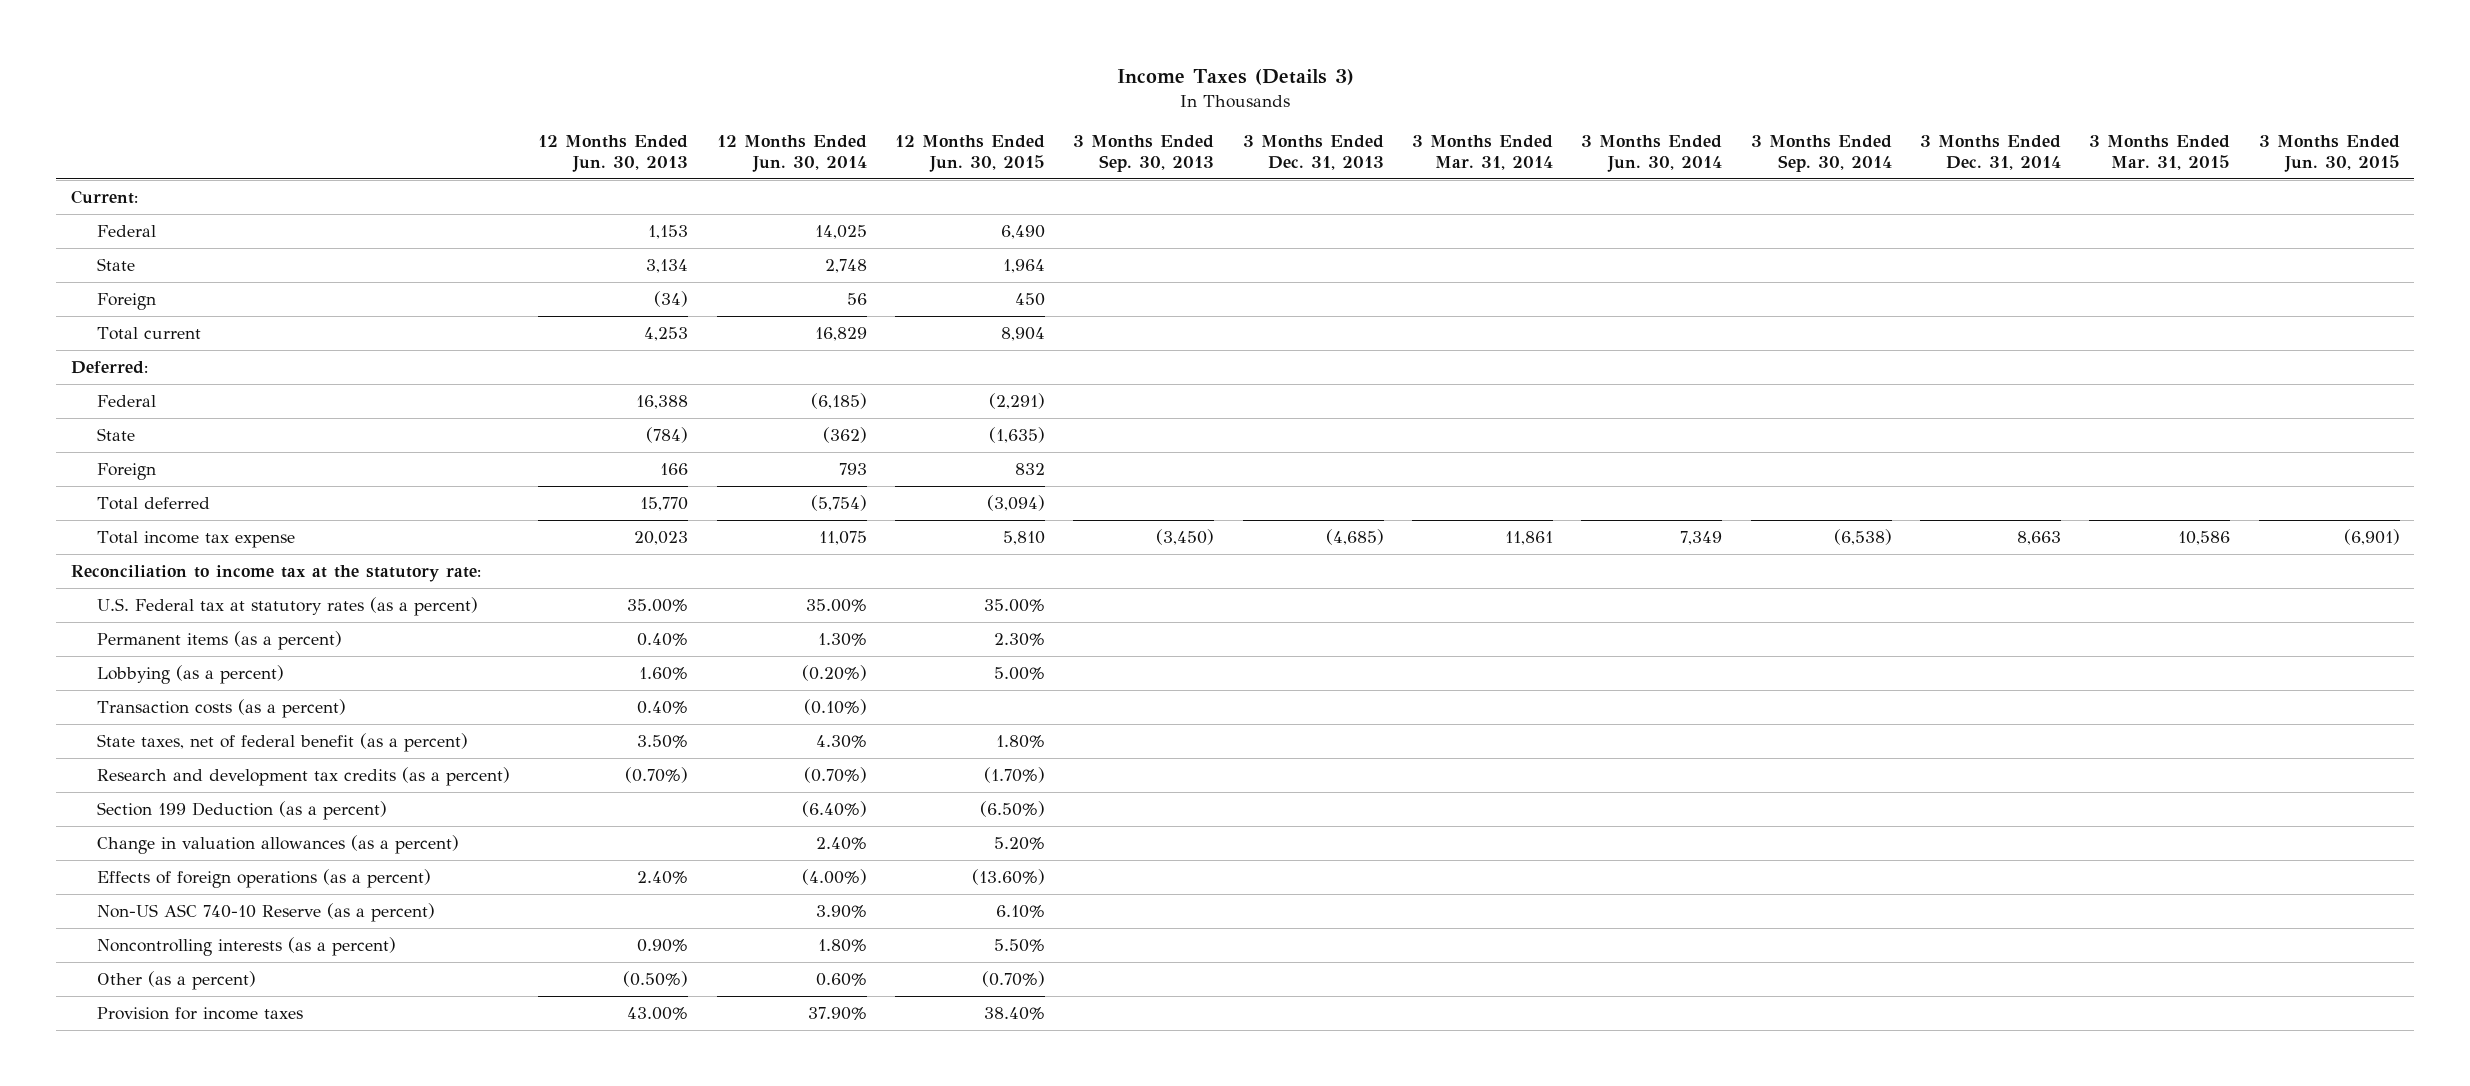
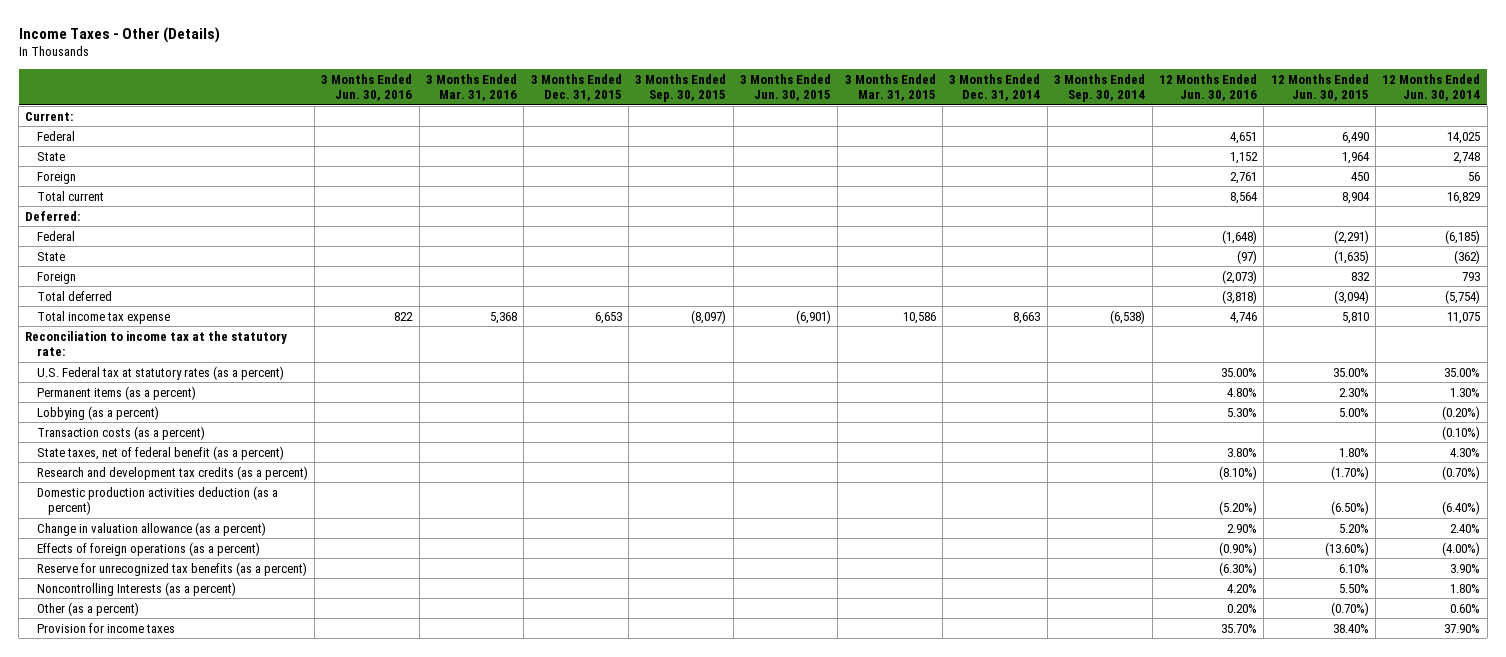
[1117,69,1355,86] Income Taxes (Details 3) -> [18,26,220,43] Income Taxes - Other (Details)
[538,134,689,173] 12 Months Ended Jun. 30, 2013 -> none
[1073,134,1215,173] 3 Months Ended Sep. 30, 2013 -> none
[1242,134,1384,171] 3 Months Ended Dec. 31, 2013 -> none
[1412,134,1554,171] 3 Months Ended Mar. 31, 2014 -> none
[1581,134,1723,173] 3 Months Ended Jun. 30, 2014 -> none
none -> [321,73,413,102] 3 Months Ended Jun. 30, 2016
none -> [425,73,517,102] 3 Months Ended Mar. 31, 2016
none -> [530,73,622,102] 3 Months Ended Dec. 31, 2015
none -> [635,73,727,103] 3 Months Ended Sep. 30, 2015
none -> [1158,73,1257,102] 12 Months Ended Jun. 30, 2016
[97,800,388,820] Section 199 Deduction (as a percent) -> [36,485,278,516] Domestic production activities deduction (as a percent)
[97,834,460,854] Change in valuation allowances (as a percent) -> [36,521,266,536] Change in valuation allowance (as a percent)
[97,902,436,922] Non-US ASC 740-10 Reserve (as a percent) -> [36,561,307,576] Reserve for unrecognized tax benefits (as a percent)
[97,936,397,956] Noncontrolling interests (as a percent) -> [36,581,236,596] Noncontrolling Interests (as a percent)

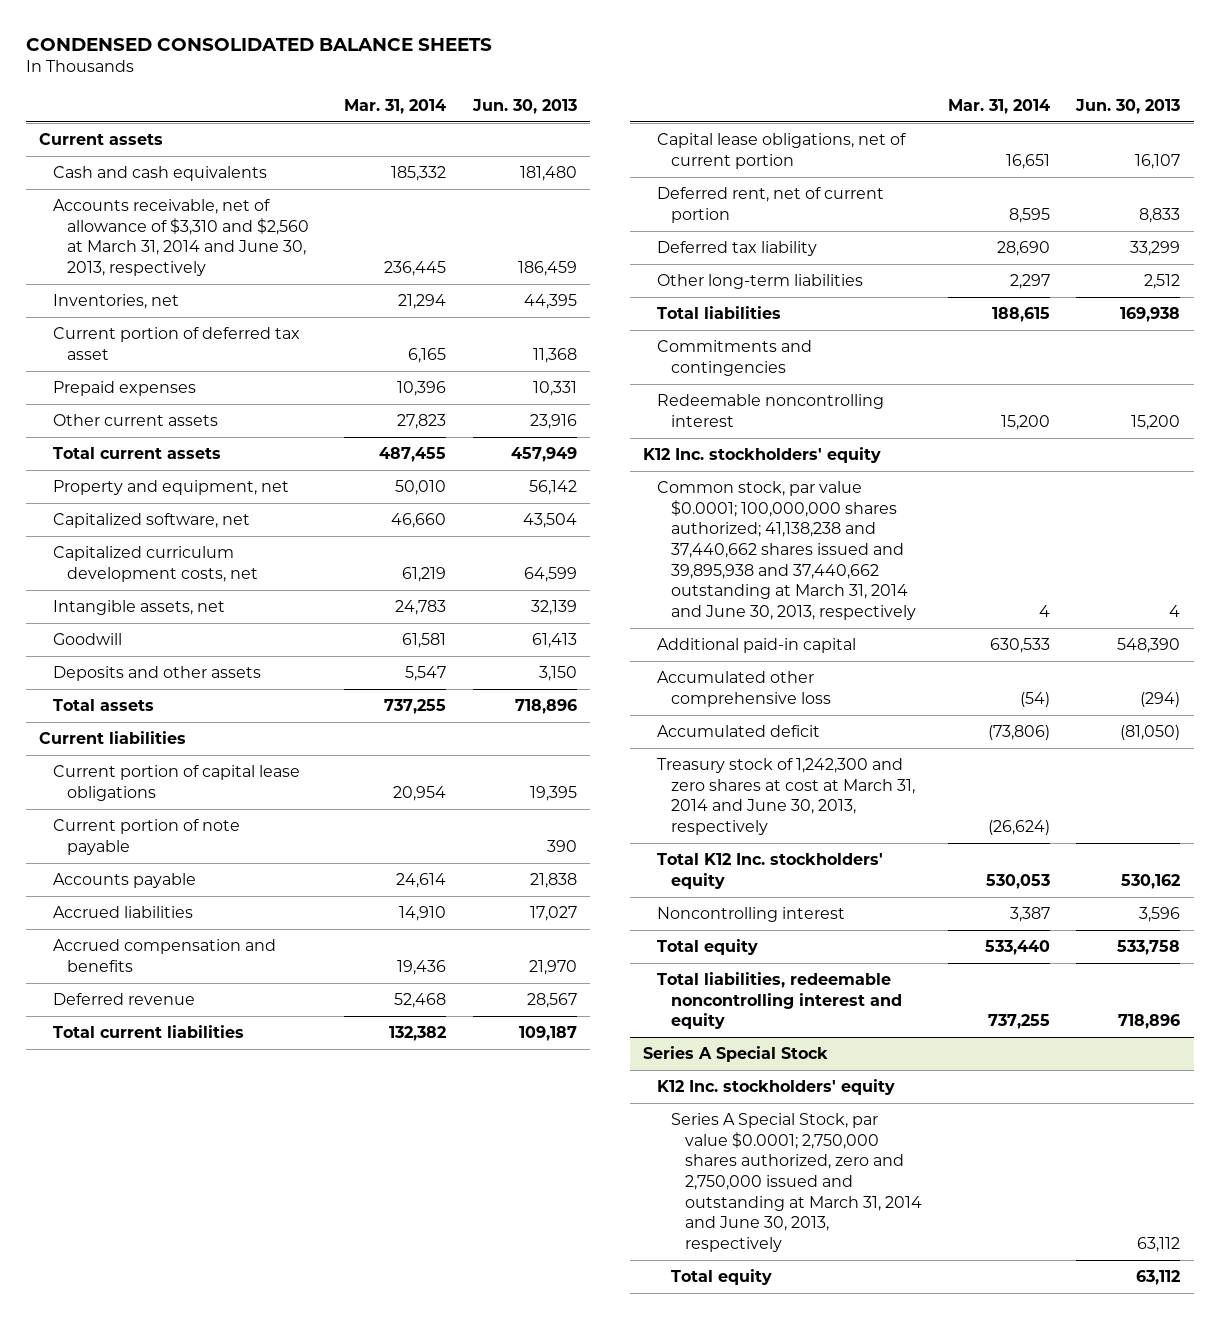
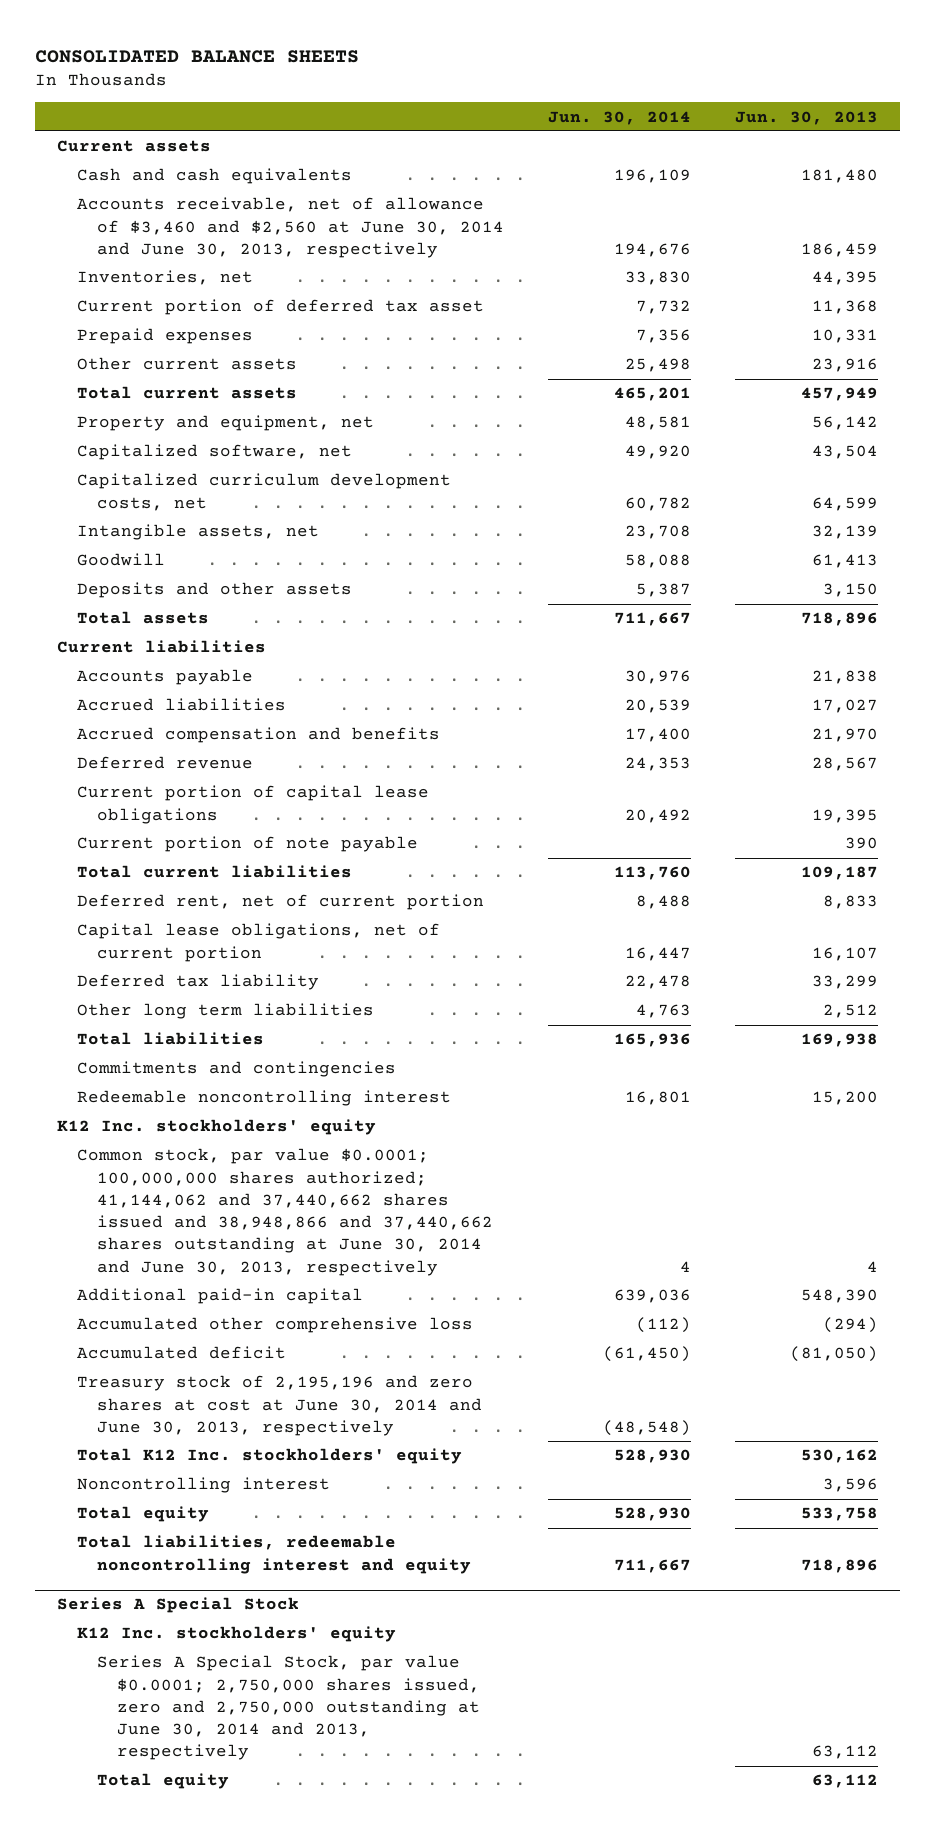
[26,37,493,51] CONDENSED CONSOLIDATED BALANCE SHEETS -> [34,49,359,63] CONSOLIDATED BALANCE SHEETS
[344,98,447,114] Mar. 31, 2014 -> none
none -> [547,110,691,125] Jun. 30, 2014
[53,199,310,276] Accounts receivable, net of allowance of $3,310 and $2,560 at March 31, 2014 and June 30, 2013, respectively -> [76,197,504,258] Accounts receivable, net of allowance of $3,460 and $2,560 at June 30, 2014 and June 30, 2013, respectively
[53,765,301,801] Current portion of capital lease obligations -> [76,785,429,824] Current portion of capital lease obligations
[53,819,241,855] Current portion of note payable -> [76,836,418,853] Current portion of note payable
[656,133,906,169] Capital lease obligations, net of current portion -> [76,923,440,962] Capital lease obligations, net of current portion
[656,274,863,290] Other long-term liabilities -> [76,1003,374,1020] Other long term liabilities
[656,481,916,620] Common stock, par value $0.0001; 100,000,000 shares authorized; 41,138,238 and 37,440,662 shares issued and 39,895,938 and 37,440,662 outstanding at March 31, 2014 and June 30, 2013, respectively -> [76,1148,493,1276] Common stock, par value $0.0001; 100,000,000 shares authorized; 41,144,062 and 37,440,662 shares issued and 38,948,866 and 37,440,662 shares outstanding at June 30, 2014 and June 30, 2013, respectively
[656,758,915,835] Treasury stock of 1,242,300 and zero shares at cost at March 31, 2014 and June 30, 2013, respectively -> [76,1375,482,1436] Treasury stock of 2,195,196 and zero shares at cost at June 30, 2014 and June 30, 2013, respectively
[670,1113,922,1252] Series A Special Stock, par value $0.0001; 2,750,000 shares authorized, zero and 2,750,000 issued and outstanding at March 31, 2014 and June 30, 2013, respectively -> [96,1655,480,1761] Series A Special Stock, par value $0.0001; 2,750,000 shares issued, zero and 2,750,000 outstanding at June 30, 2014 and 2013, respectively

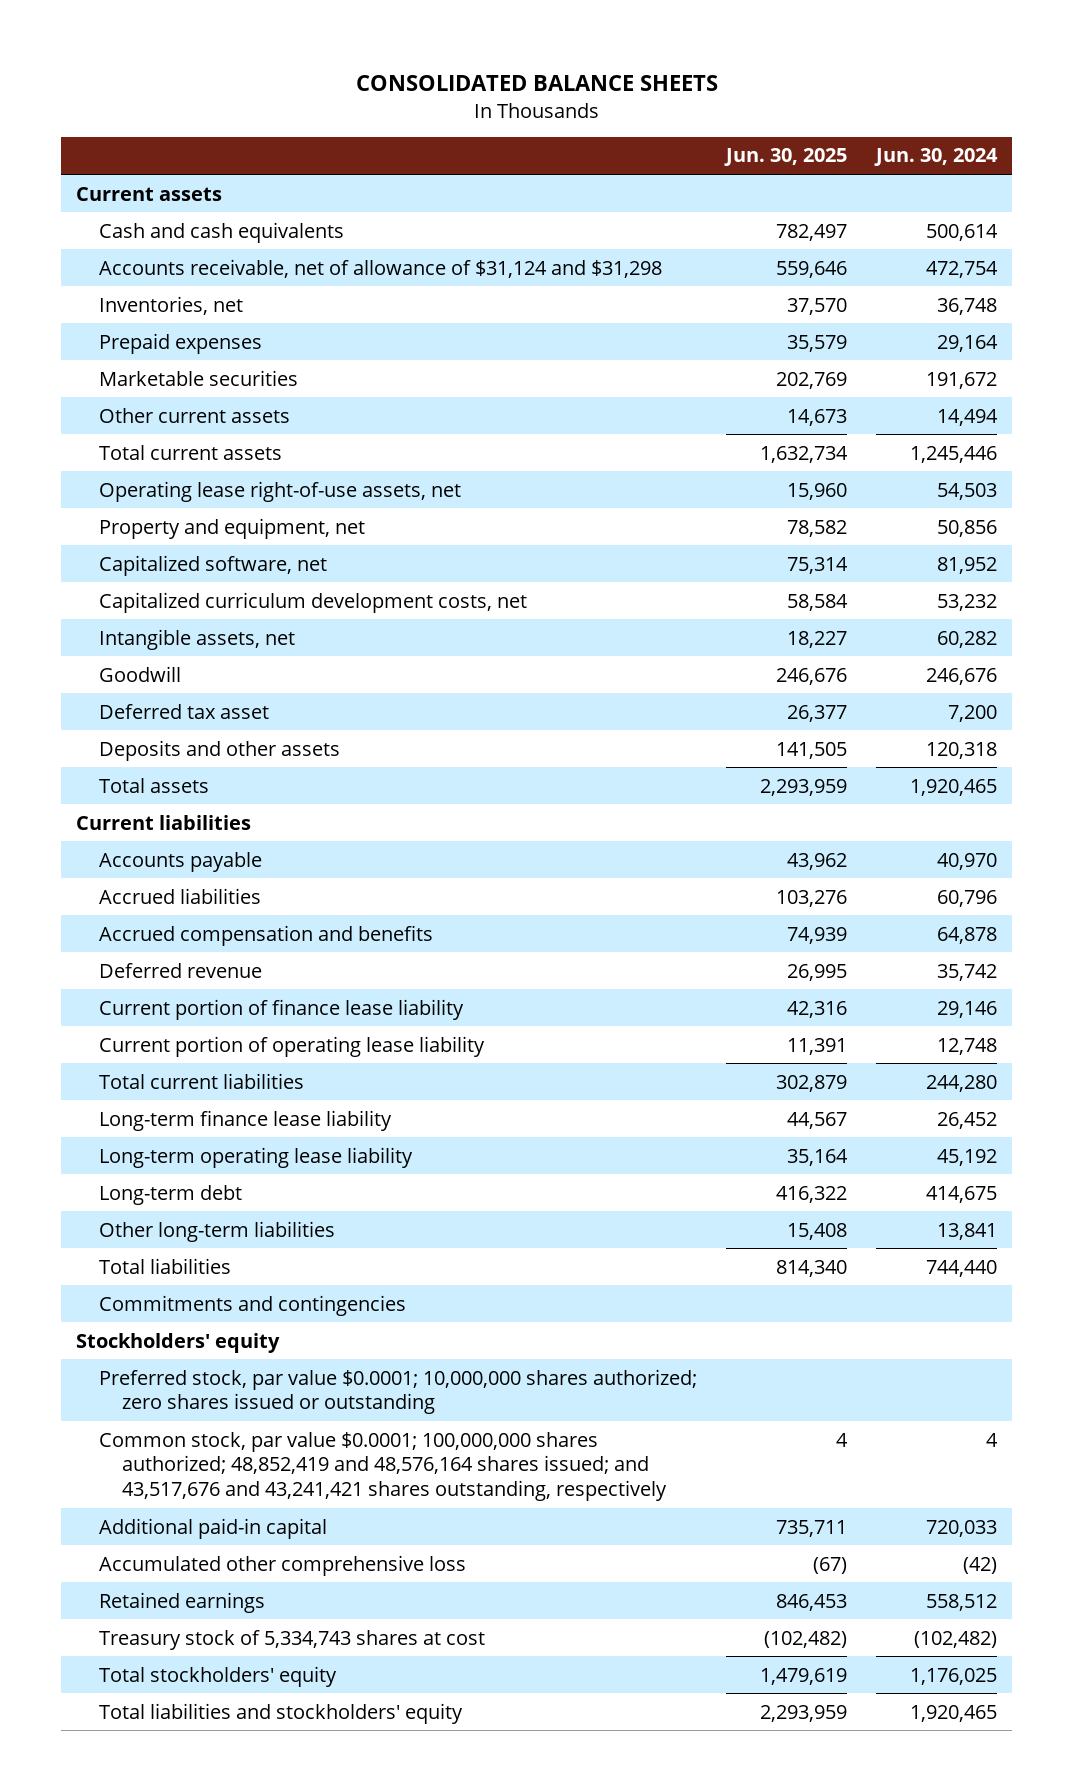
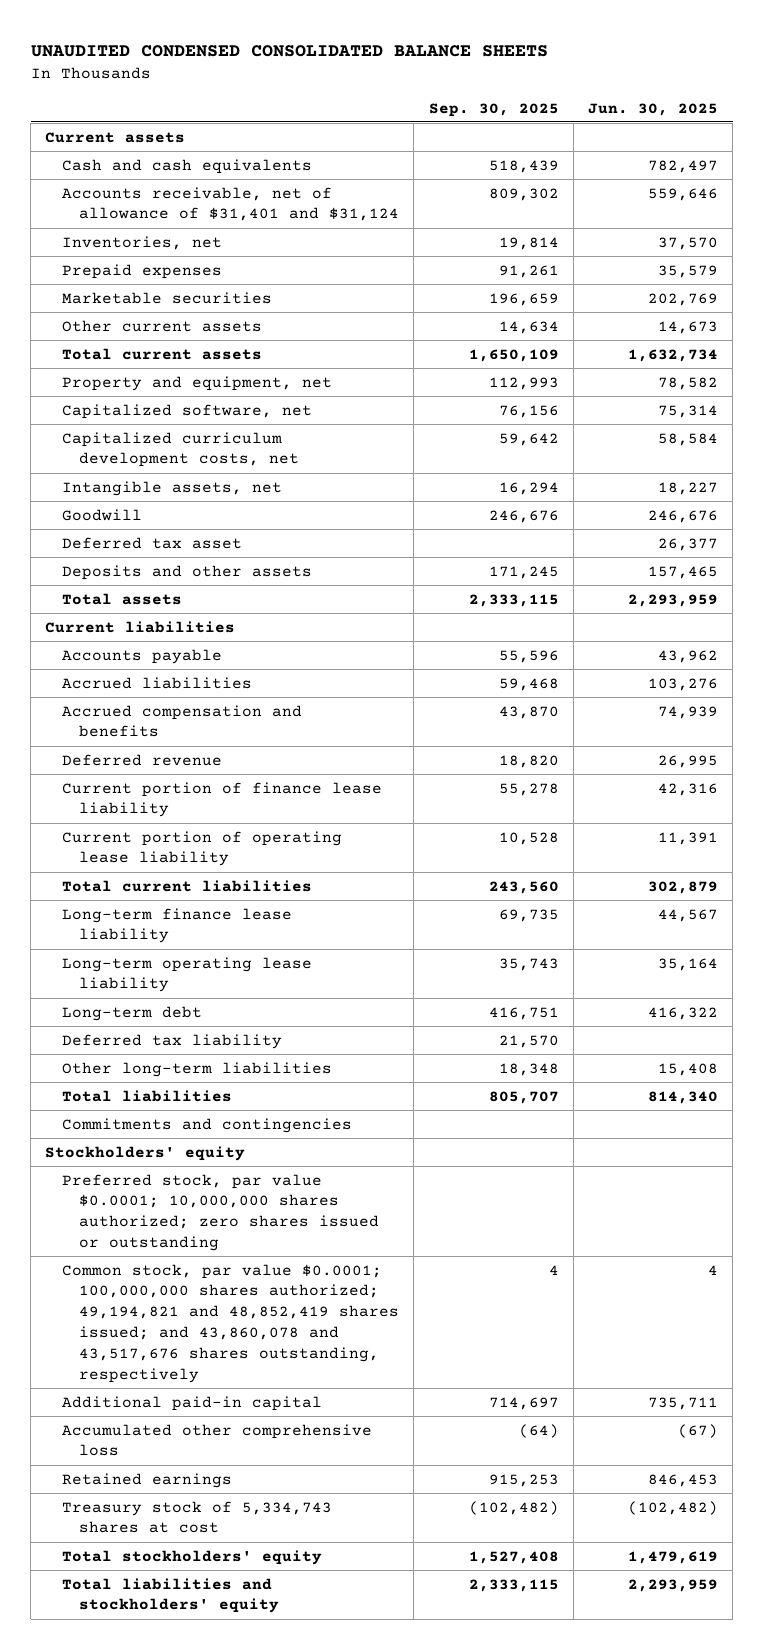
[355,75,718,92] CONSOLIDATED BALANCE SHEETS -> [30,44,548,57] UNAUDITED CONDENSED CONSOLIDATED BALANCE SHEETS
[874,148,999,167] Jun. 30, 2024 -> none
none -> [428,102,559,117] Sep. 30, 2025
[99,258,663,278] Accounts receivable, net of allowance of $31,124 and $31,298 -> [62,186,399,222] Accounts receivable, net of allowance of $31,401 and $31,124
[99,480,462,502] Operating lease right-of-use assets, net -> none
[776,741,848,759] 141,505 -> [648,565,719,579] 157,465
none -> [62,1033,283,1049] Deferred tax liability
[99,1431,668,1502] Common stock, par value $0.0001; 100,000,000 shares authorized; 48,852,419 and 48,576,164 shares issued; and 43,517,676 and 43,241,421 shares outstanding, respectively -> [62,1263,399,1383] Common stock, par value $0.0001; 100,000,000 shares authorized; 49,194,821 and 48,852,419 shares issued; and 43,860,078 and 43,517,676 shares outstanding, respectively

